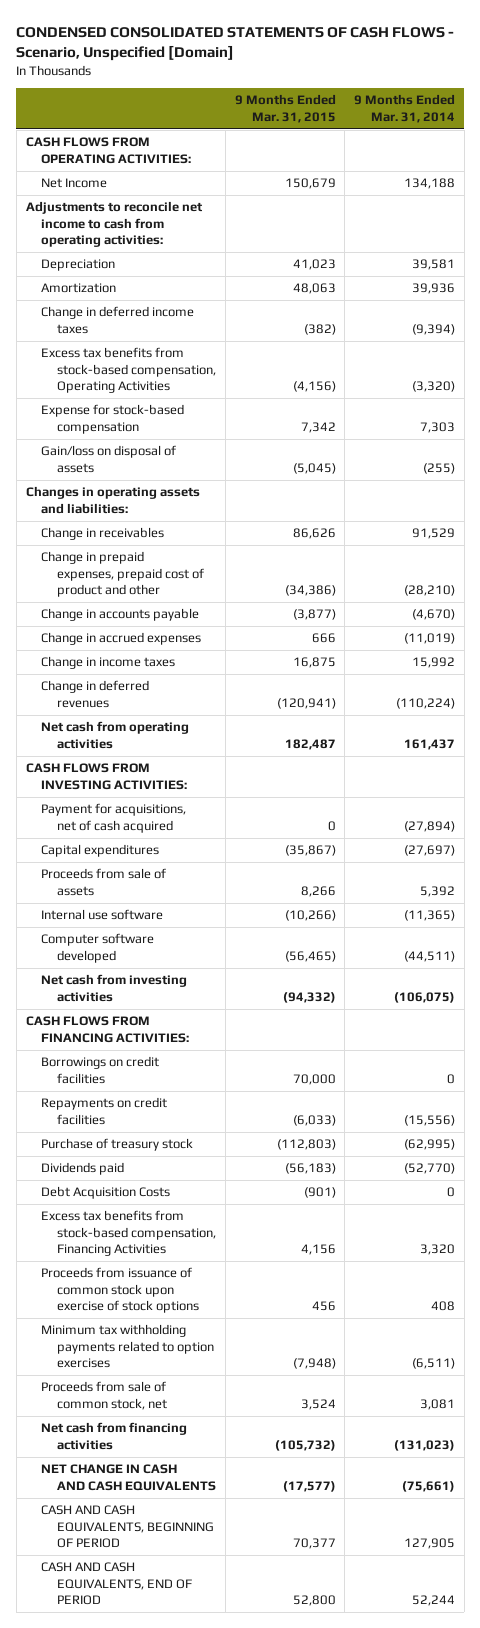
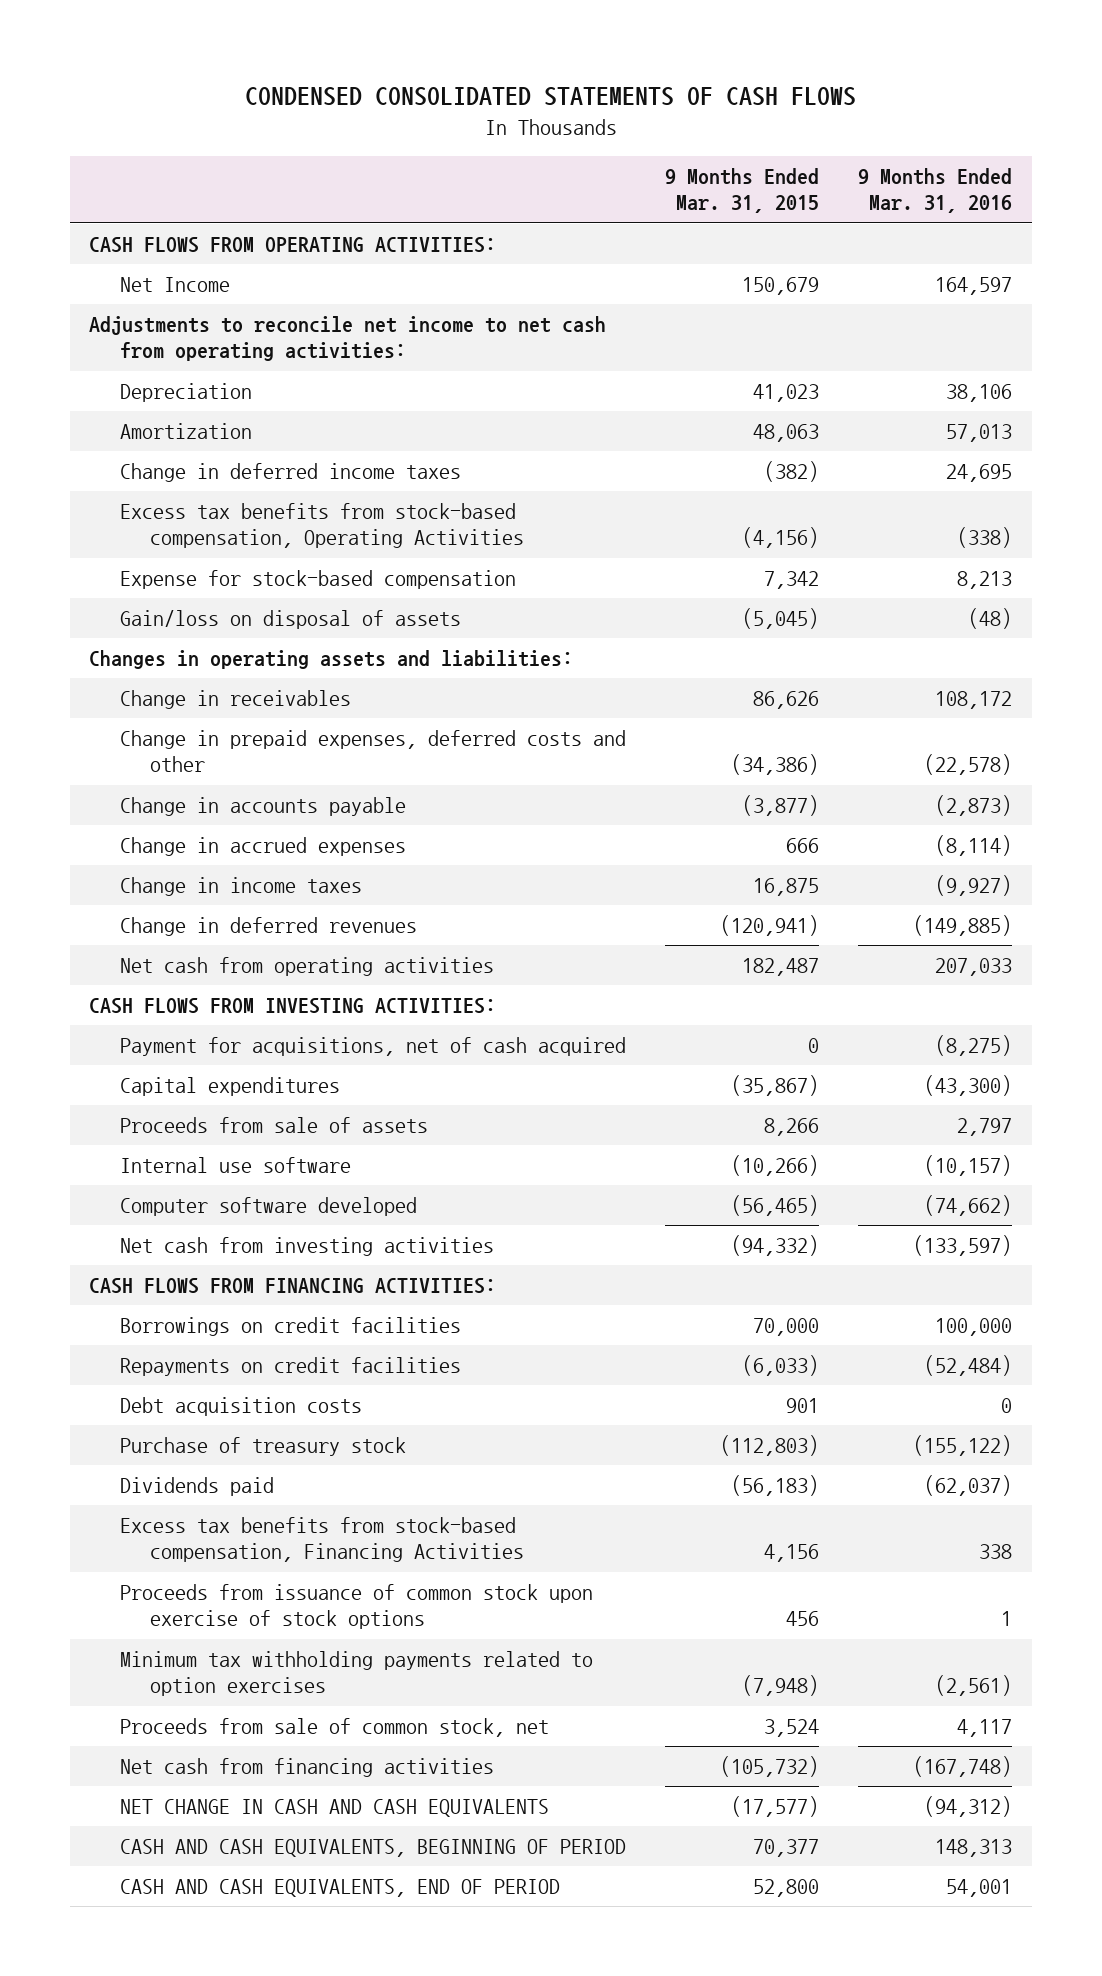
[16,26,455,62] CONDENSED CONSOLIDATED STATEMENTS OF CASH FLOWS - Scenario, Unspecified [Domain] -> [244,87,856,107] CONDENSED CONSOLIDATED STATEMENTS OF CASH FLOWS
[353,94,455,123] 9 Months Ended Mar. 31, 2014 -> none
none -> [858,168,1013,214] 9 Months Ended Mar. 31, 2016
[25,201,203,248] Adjustments to reconcile net income to cash from operating activities: -> [89,316,607,362] Adjustments to reconcile net income to net cash from operating activities:
[41,551,205,598] Change in prepaid expenses, prepaid cost of product and other -> [119,730,626,773] Change in prepaid expenses, deferred costs and other
none -> [119,1397,362,1417] Debt acquisition costs
[41,1186,171,1200] Debt Acquisition Costs -> none

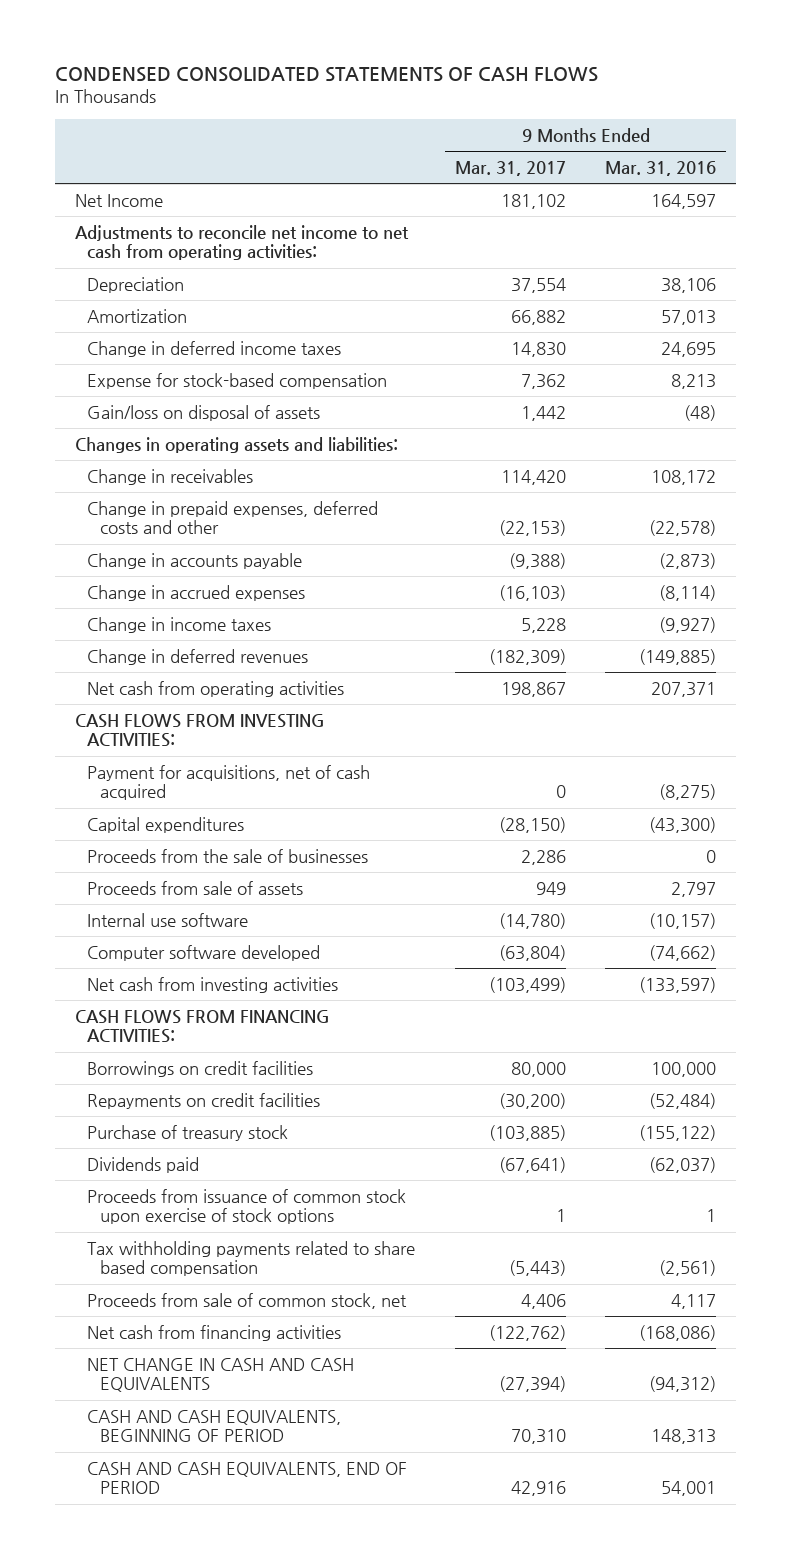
[665,168,820,214] 9 Months Ended Mar. 31, 2015 -> none
none -> [454,160,566,176] Mar. 31, 2017
[89,237,497,254] CASH FLOWS FROM OPERATING ACTIVITIES: -> none
[119,503,525,549] Excess tax benefits from stock-based compensation, Operating Activities -> none
[935,958,1013,977] 207,033 -> [651,681,717,697] 207,371
none -> [87,848,369,863] Proceeds from the sale of businesses
[119,1397,362,1417] Debt acquisition costs -> none
[119,1517,525,1563] Excess tax benefits from stock-based compensation, Financing Activities -> none
[119,1651,593,1697] Minimum tax withholding payments related to option exercises -> [87,1240,416,1277] Tax withholding payments related to share based compensation
[913,1756,1013,1778] (167,748) -> [639,1324,717,1341] (168,086)

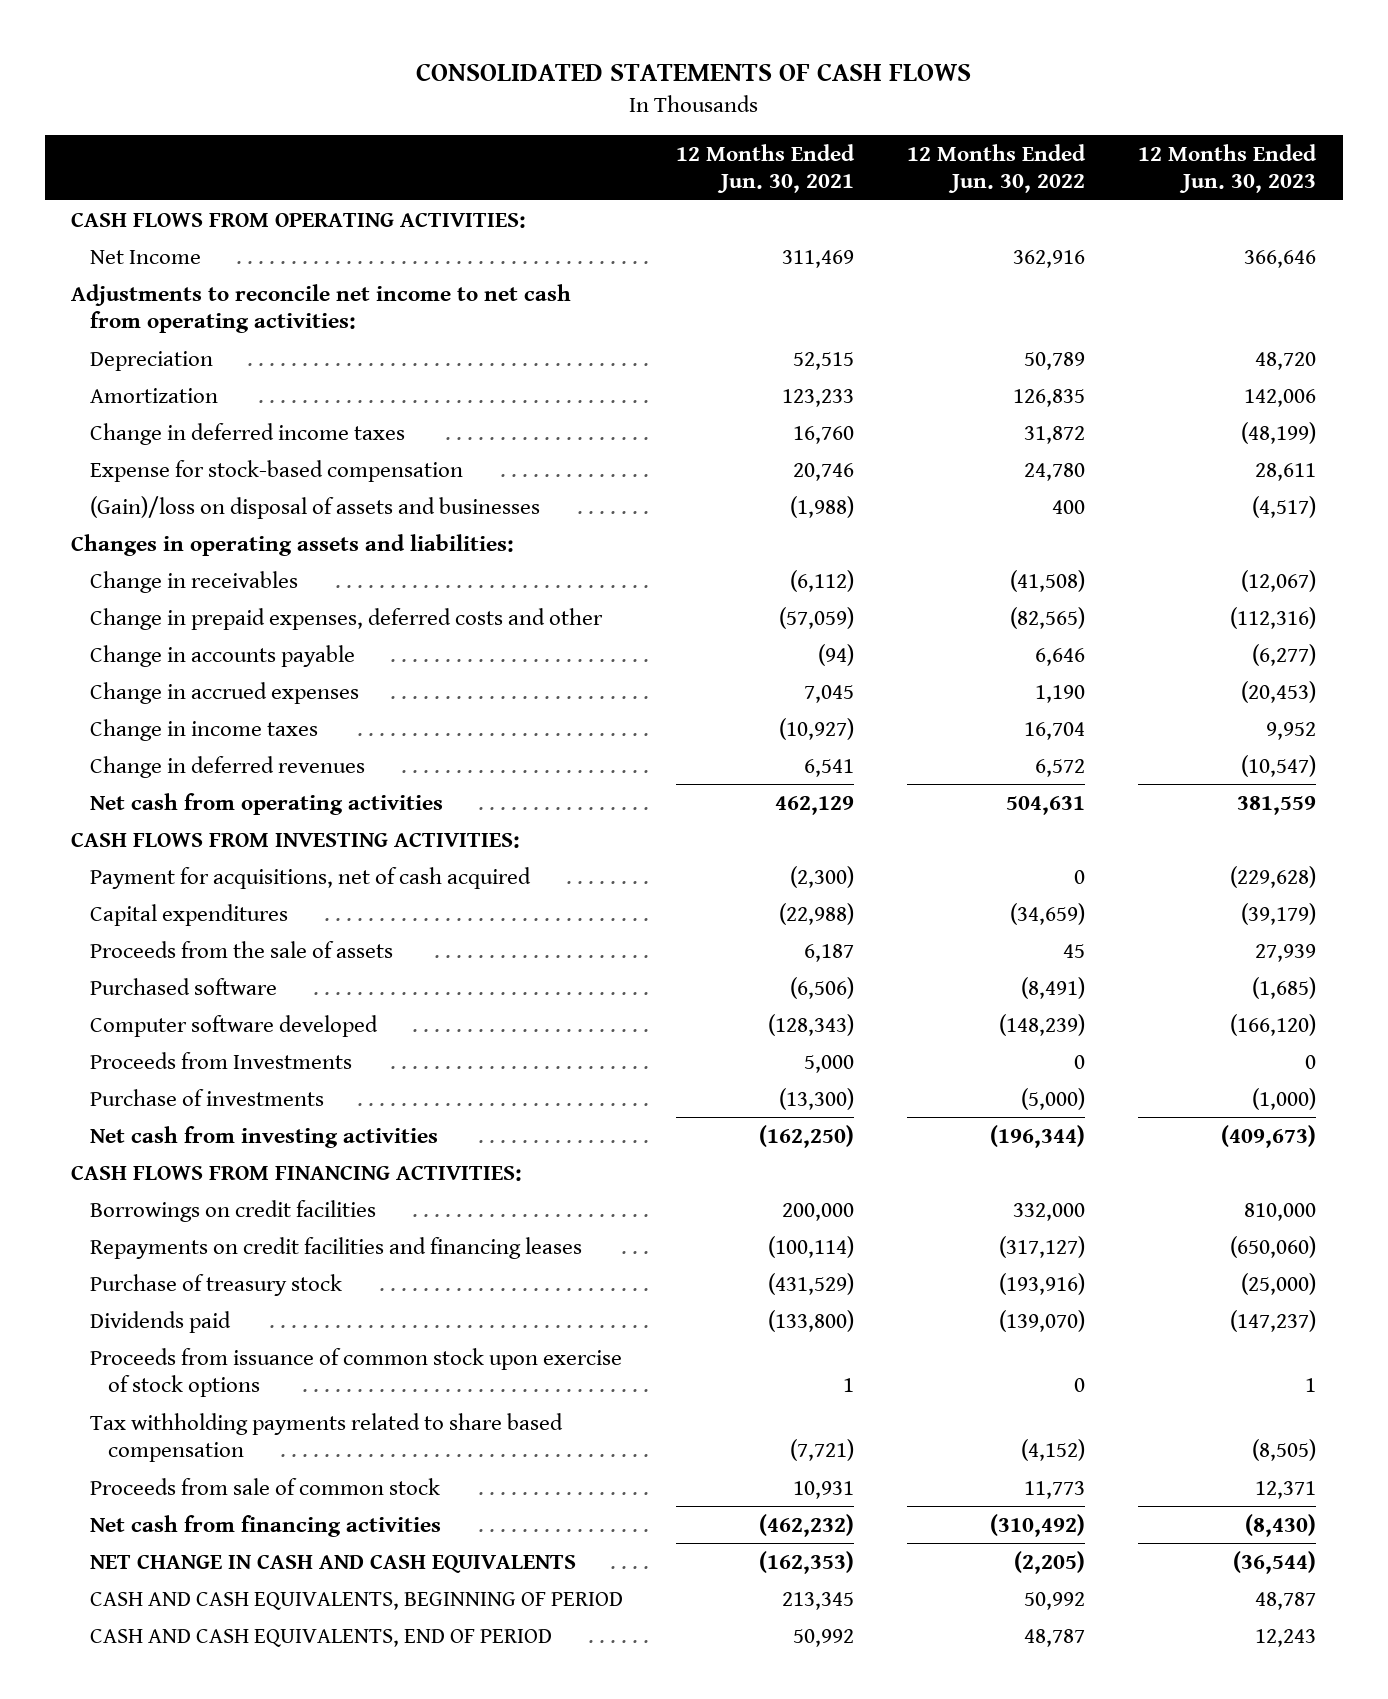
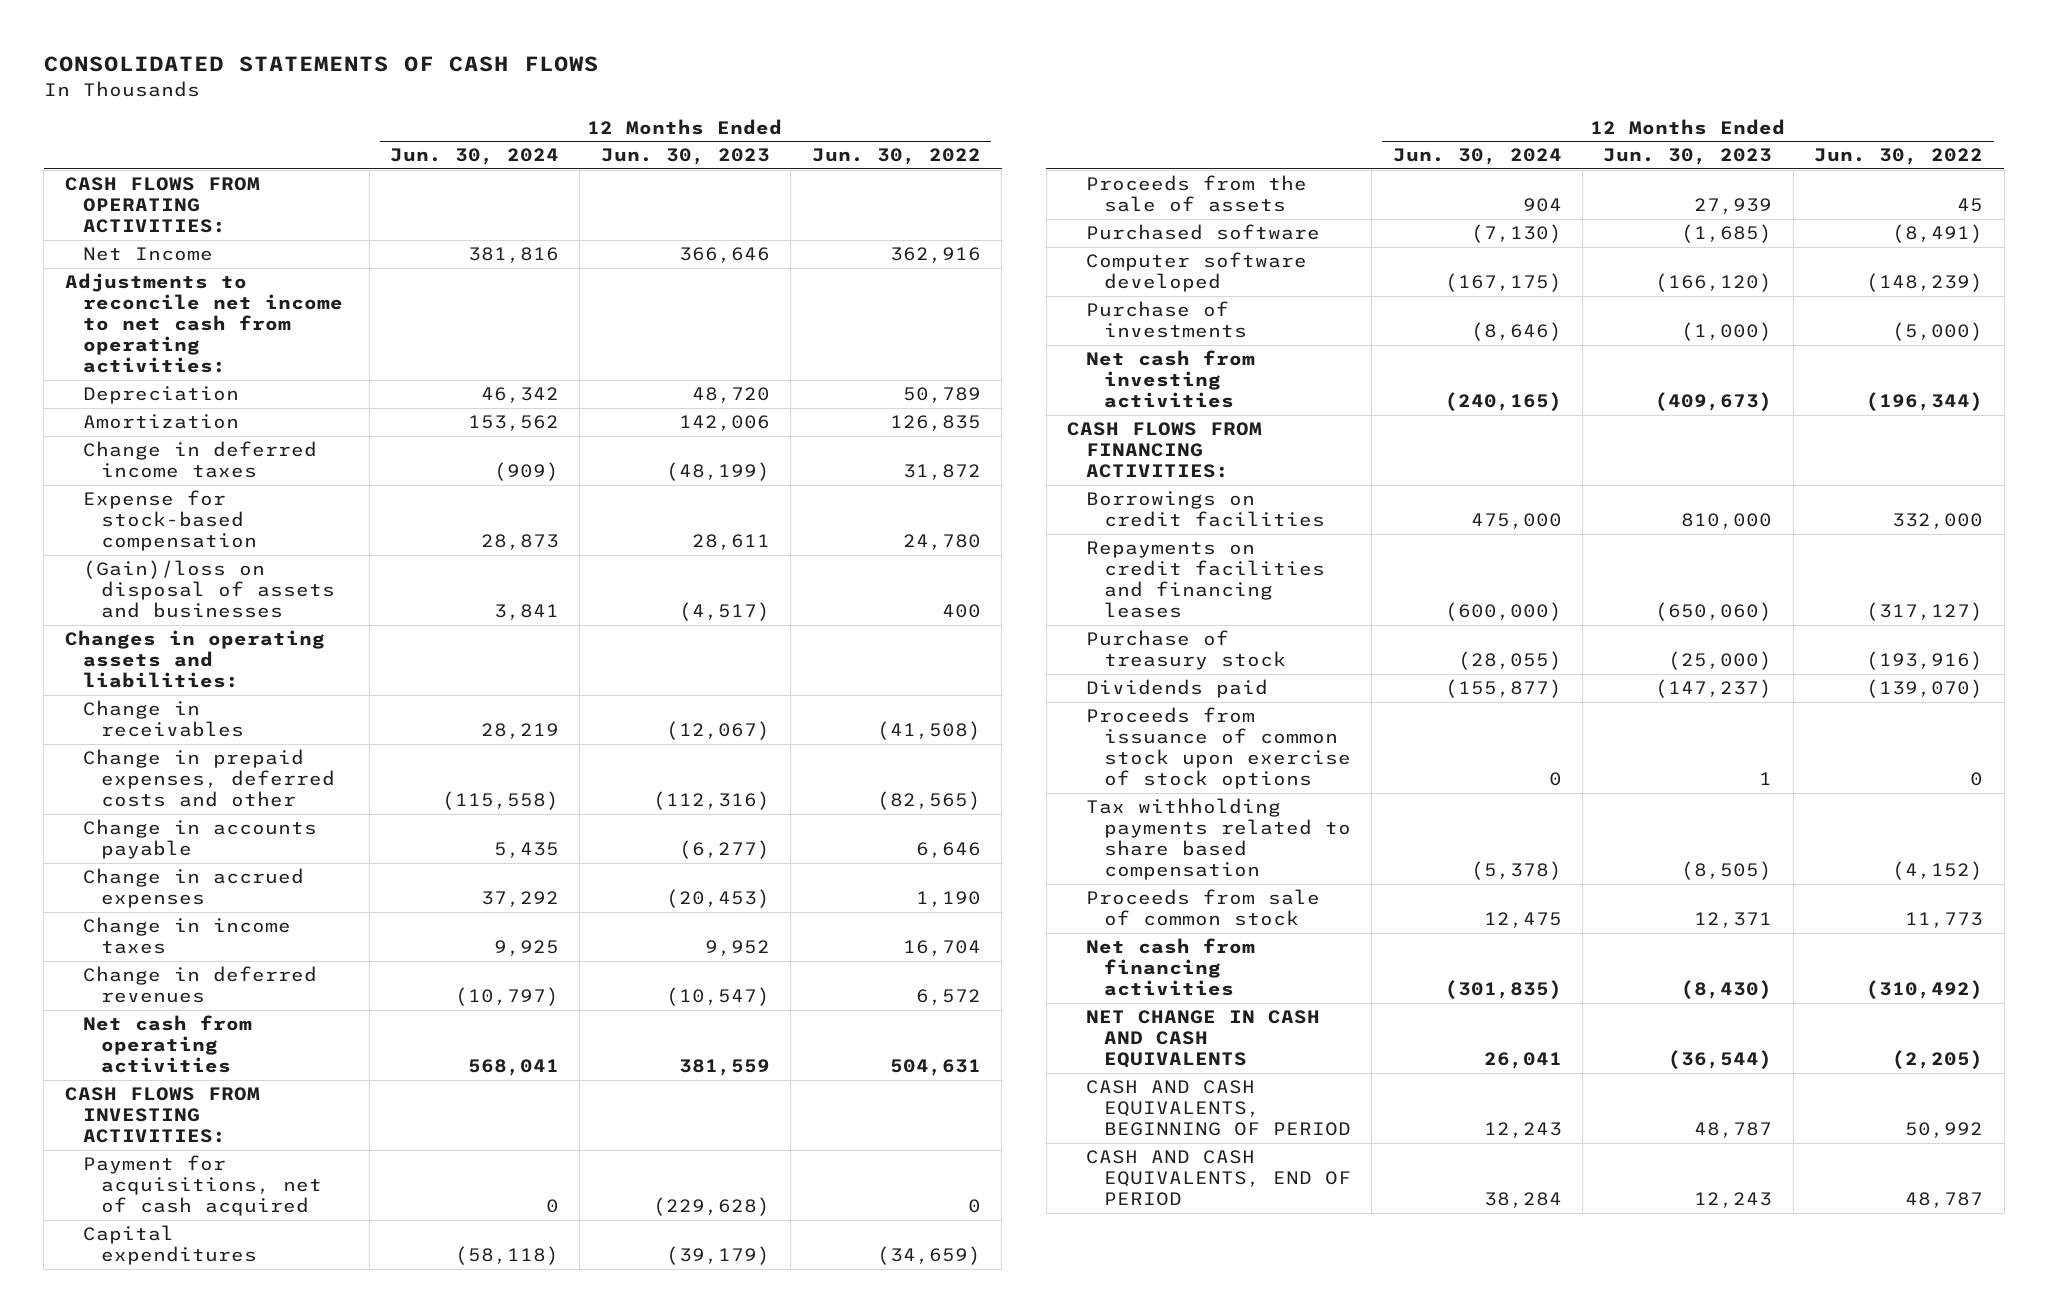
[676,143,856,194] 12 Months Ended Jun. 30, 2021 -> none
none -> [390,148,560,166] Jun. 30, 2024
[89,1051,352,1069] Proceeds from Investments -> none

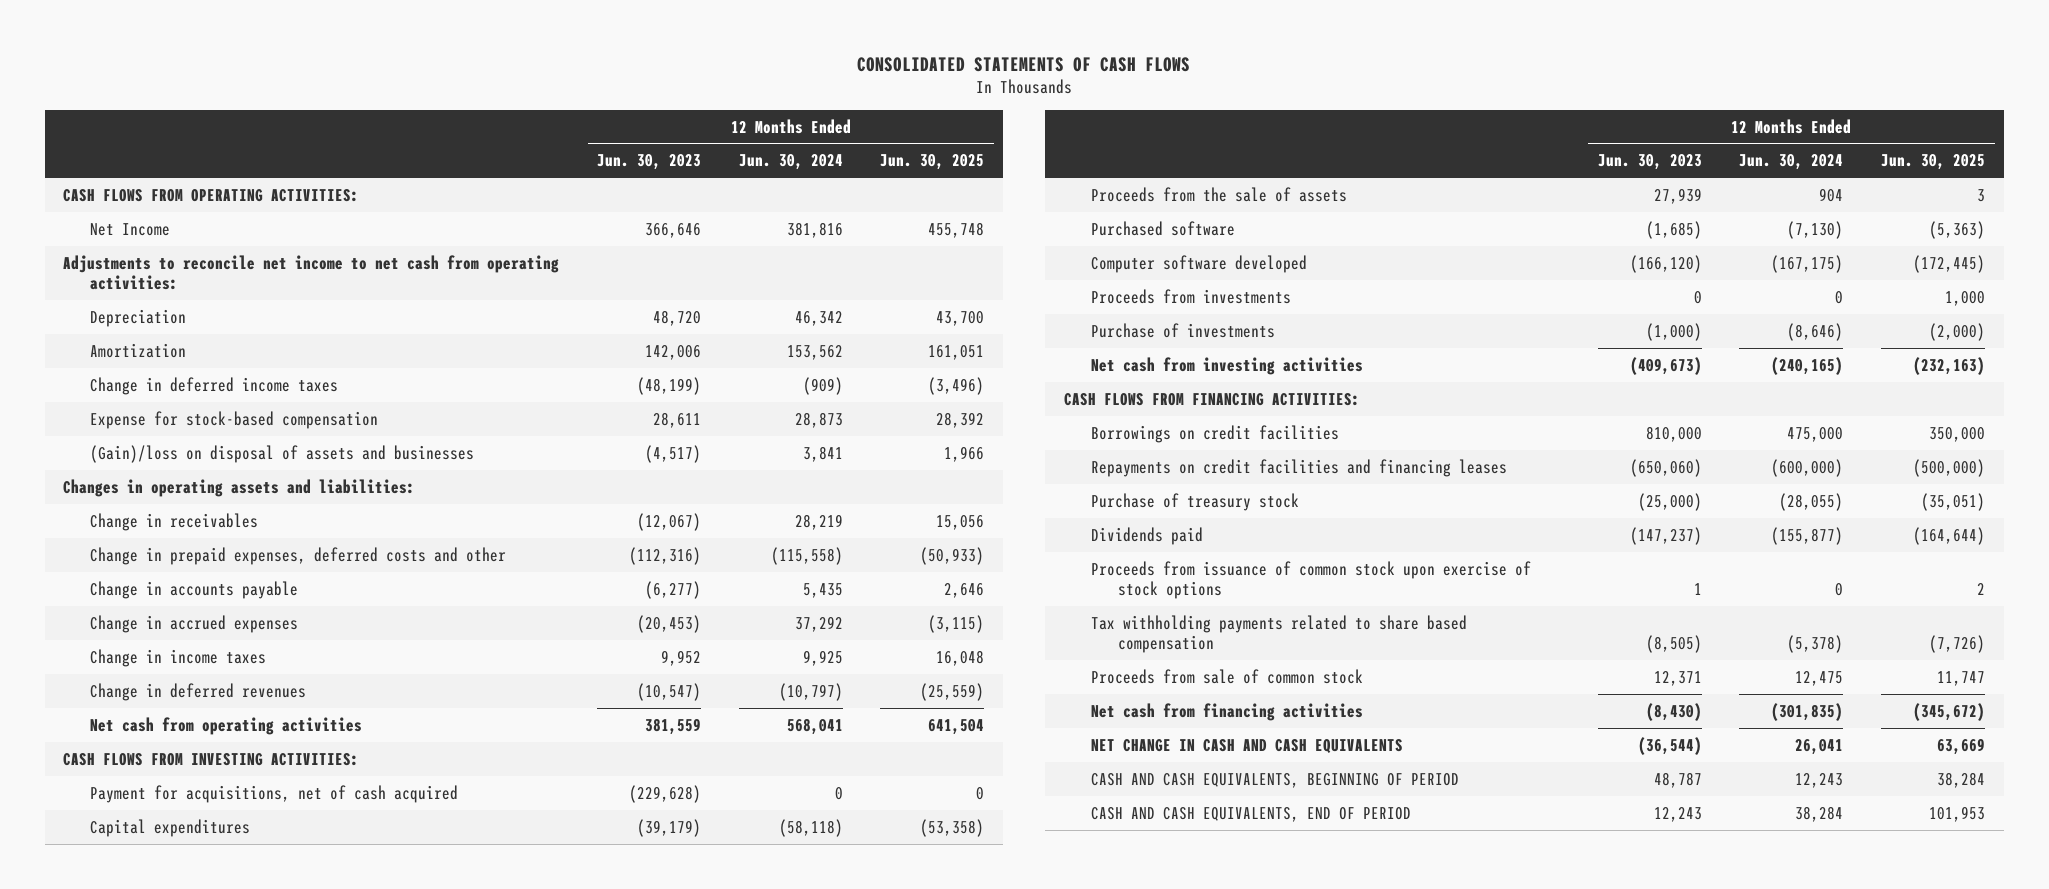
[811,148,981,166] Jun. 30, 2022 -> none
none -> [880,154,985,171] Jun. 30, 2025
none -> [1090,288,1291,304] Proceeds from investments

